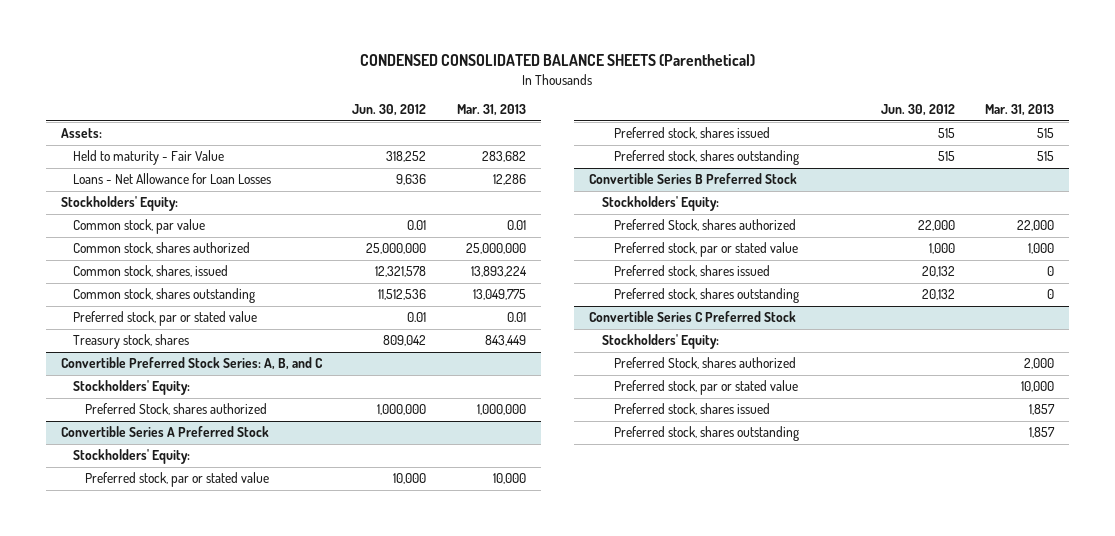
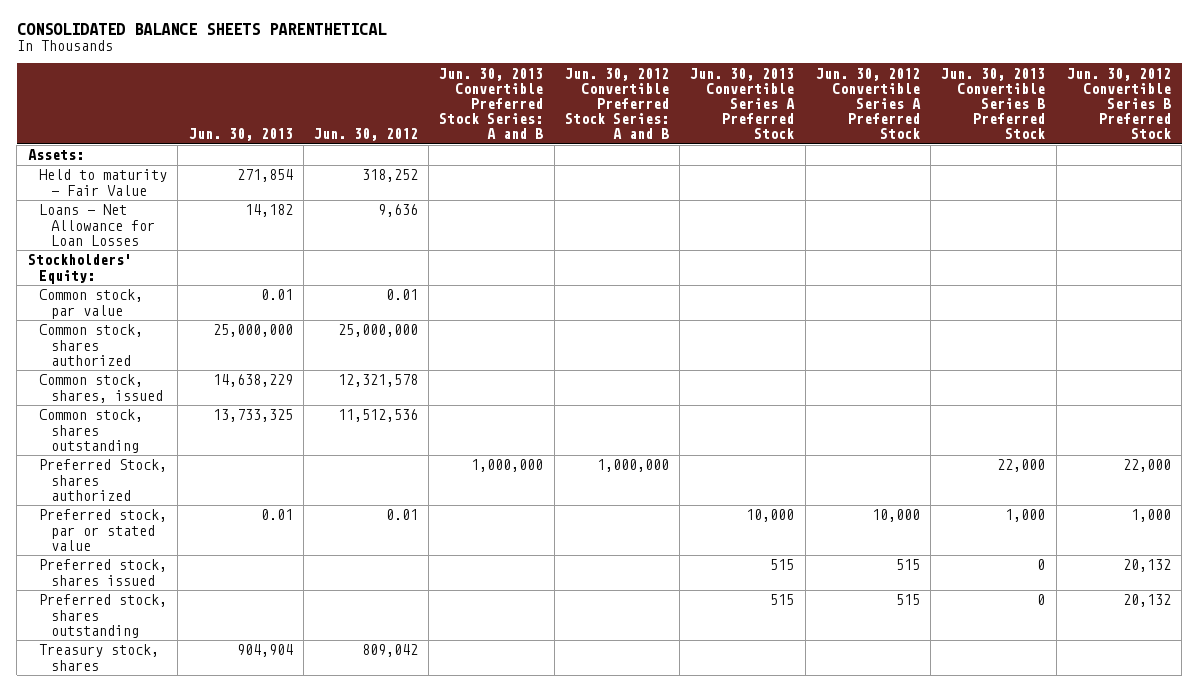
[360,54,756,67] CONDENSED CONSOLIDATED BALANCE SHEETS (Parenthetical) -> [16,23,387,36] CONSOLIDATED BALANCE SHEETS PARENTHETICAL
[456,104,526,117] Mar. 31, 2013 -> none
none -> [188,128,293,142] Jun. 30, 2013
none -> [439,67,544,140] Jun. 30, 2013 Convertible Preferred Stock Series: A and B
none -> [564,67,669,140] Jun. 30, 2012 Convertible Preferred Stock Series: A and B
none -> [690,67,796,140] Jun. 30, 2013 Convertible Series A Preferred Stock
none -> [815,67,921,140] Jun. 30, 2012 Convertible Series A Preferred Stock
none -> [941,67,1046,140] Jun. 30, 2013 Convertible Series B Preferred Stock
none -> [1066,67,1171,140] Jun. 30, 2012 Convertible Series B Preferred Stock
[60,357,323,371] Convertible Preferred Stock Series: A, B, and C -> none
[73,380,191,396] Stockholders' Equity: -> none
[85,403,268,416] Preferred Stock, shares authorized -> none
[60,426,269,438] Convertible Series A Preferred Stock -> none
[73,449,191,465] Stockholders' Equity: -> none
[85,472,270,488] Preferred stock, par or stated value -> none
[613,127,770,140] Preferred stock, shares issued -> none
[613,150,799,166] Preferred stock, shares outstanding -> none
[589,173,798,185] Convertible Series B Preferred Stock -> none
[601,196,719,212] Stockholders' Equity: -> none
[613,219,796,232] Preferred Stock, shares authorized -> none
[613,242,798,258] Preferred stock, par or stated value -> none
[613,265,770,278] Preferred stock, shares issued -> none
[613,288,799,304] Preferred stock, shares outstanding -> none
[589,311,797,323] Convertible Series C Preferred Stock -> none
[601,334,719,350] Stockholders' Equity: -> none
[613,380,798,396] Preferred stock, par or stated value -> none
[73,311,258,327] Preferred stock, par or stated value -> [39,509,168,551] Preferred stock, par or stated value
[73,334,190,350] Treasury stock, shares -> [39,644,160,671] Treasury stock, shares

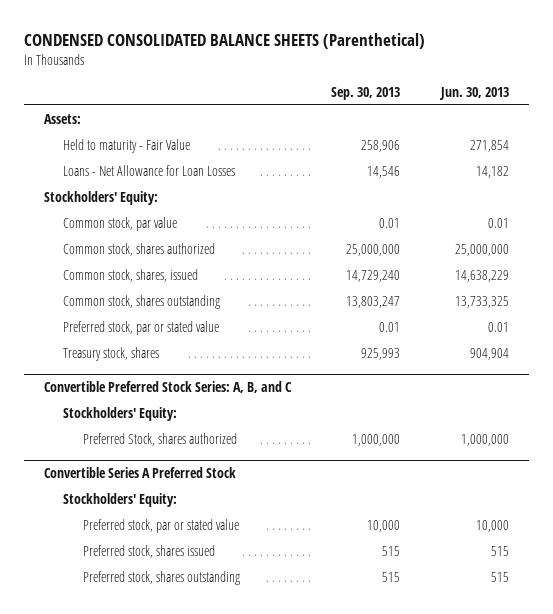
[16,23,387,36] CONSOLIDATED BALANCE SHEETS PARENTHETICAL -> [23,32,425,49] CONDENSED CONSOLIDATED BALANCE SHEETS (Parenthetical)
[314,128,419,142] Jun. 30, 2012 -> none
[439,67,544,140] Jun. 30, 2013 Convertible Preferred Stock Series: A and B -> none
[564,67,669,140] Jun. 30, 2012 Convertible Preferred Stock Series: A and B -> none
[690,67,796,140] Jun. 30, 2013 Convertible Series A Preferred Stock -> none
[815,67,921,140] Jun. 30, 2012 Convertible Series A Preferred Stock -> none
[941,67,1046,140] Jun. 30, 2013 Convertible Series B Preferred Stock -> none
[1066,67,1171,140] Jun. 30, 2012 Convertible Series B Preferred Stock -> none
none -> [331,87,401,101] Sep. 30, 2013
[39,459,168,501] Preferred Stock, shares authorized -> none
[39,559,168,586] Preferred stock, shares issued -> none
[39,594,168,638] Preferred stock, shares outstanding -> none
none -> [43,381,292,394] Convertible Preferred Stock Series: A, B, and C
none -> [63,407,178,422] Stockholders' Equity:
none -> [82,433,237,447] Preferred Stock, shares authorized
none -> [43,467,236,479] Convertible Series A Preferred Stock
none -> [63,493,178,508] Stockholders' Equity:
none -> [82,519,239,534] Preferred stock, par or stated value
none -> [82,545,215,559] Preferred stock, shares issued
none -> [82,571,240,586] Preferred stock, shares outstanding

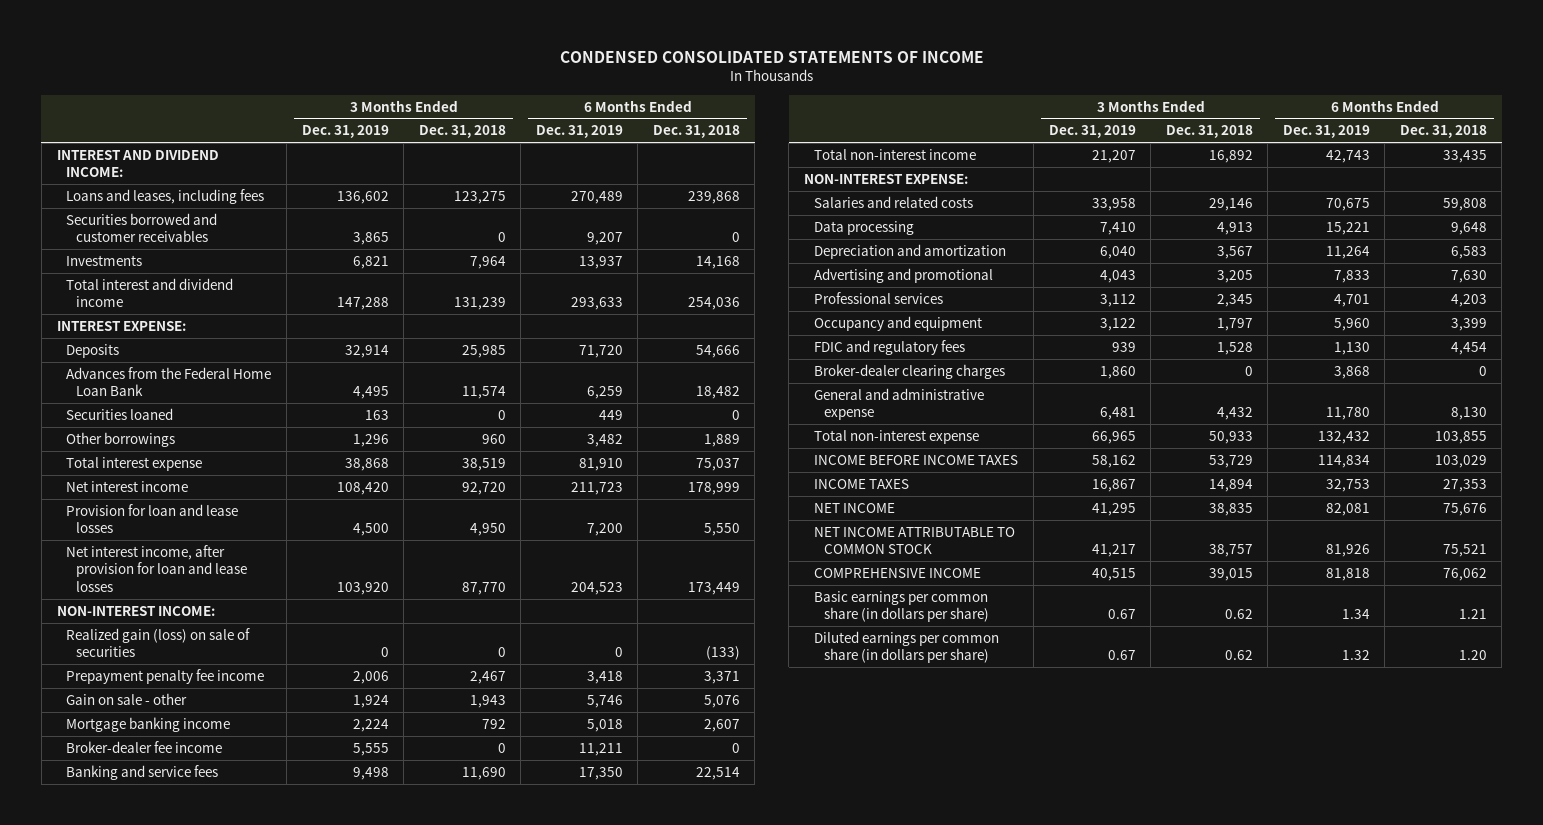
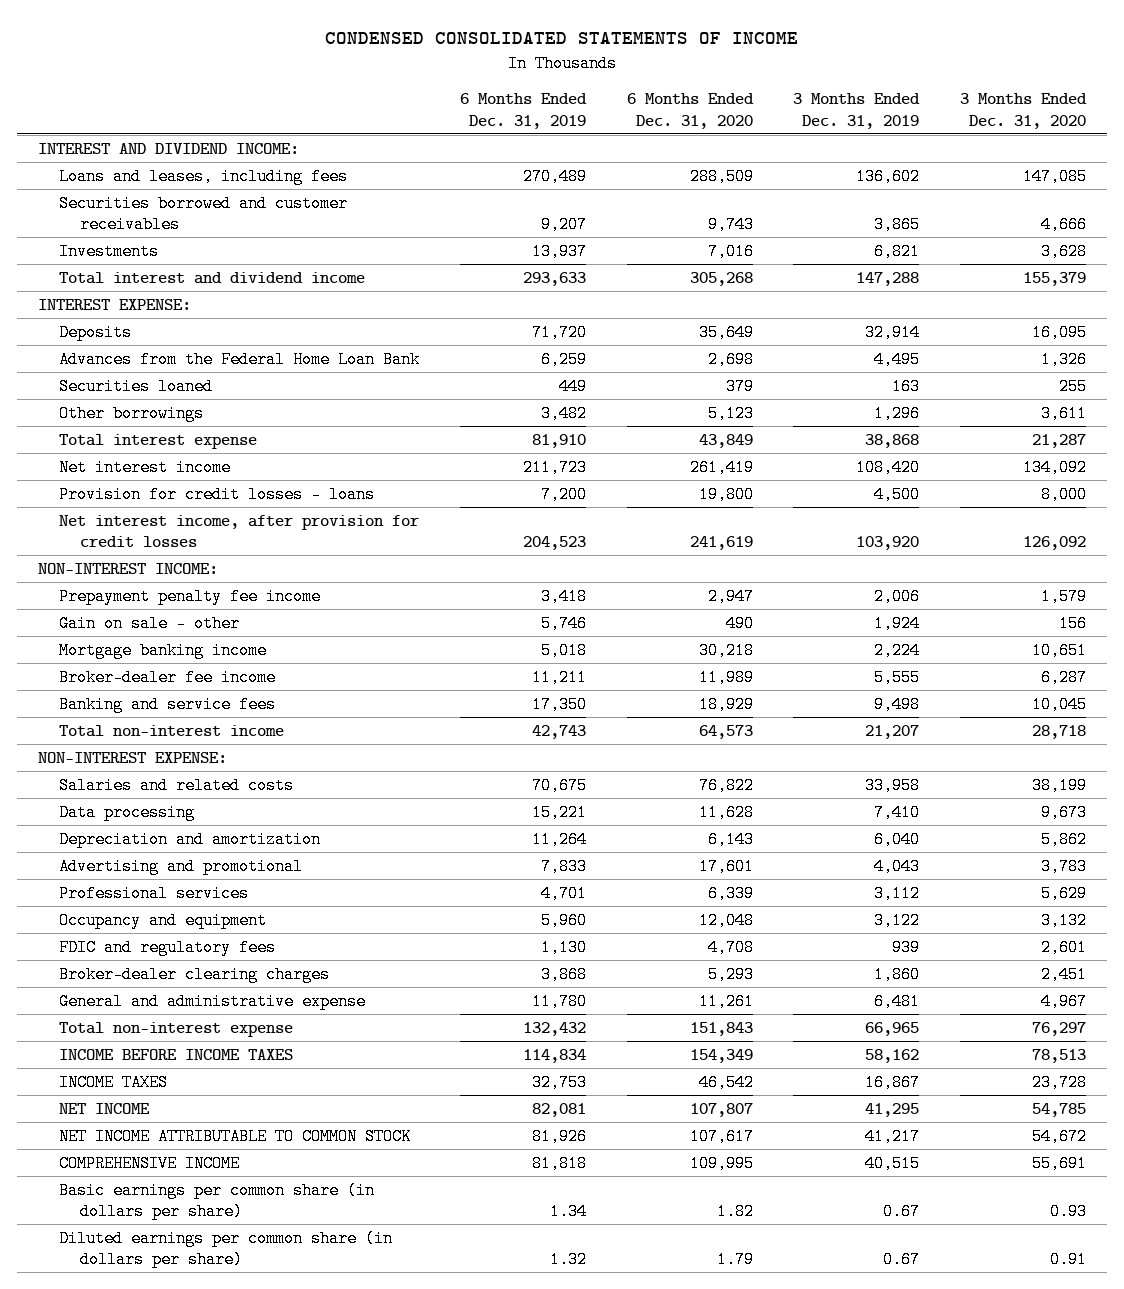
[418,125,506,139] Dec. 31, 2018 -> none
[652,125,740,139] Dec. 31, 2018 -> none
none -> [626,93,754,129] 6 Months Ended Dec. 31, 2020
none -> [960,93,1088,129] 3 Months Ended Dec. 31, 2020
[66,503,239,534] Provision for loan and lease losses -> [58,485,375,503] Provision for credit losses - loans
[66,544,248,592] Net interest income, after provision for loan and lease losses -> [58,514,419,548] Net interest income, after provision for credit losses
[66,627,251,658] Realized gain (loss) on sale of securities -> none

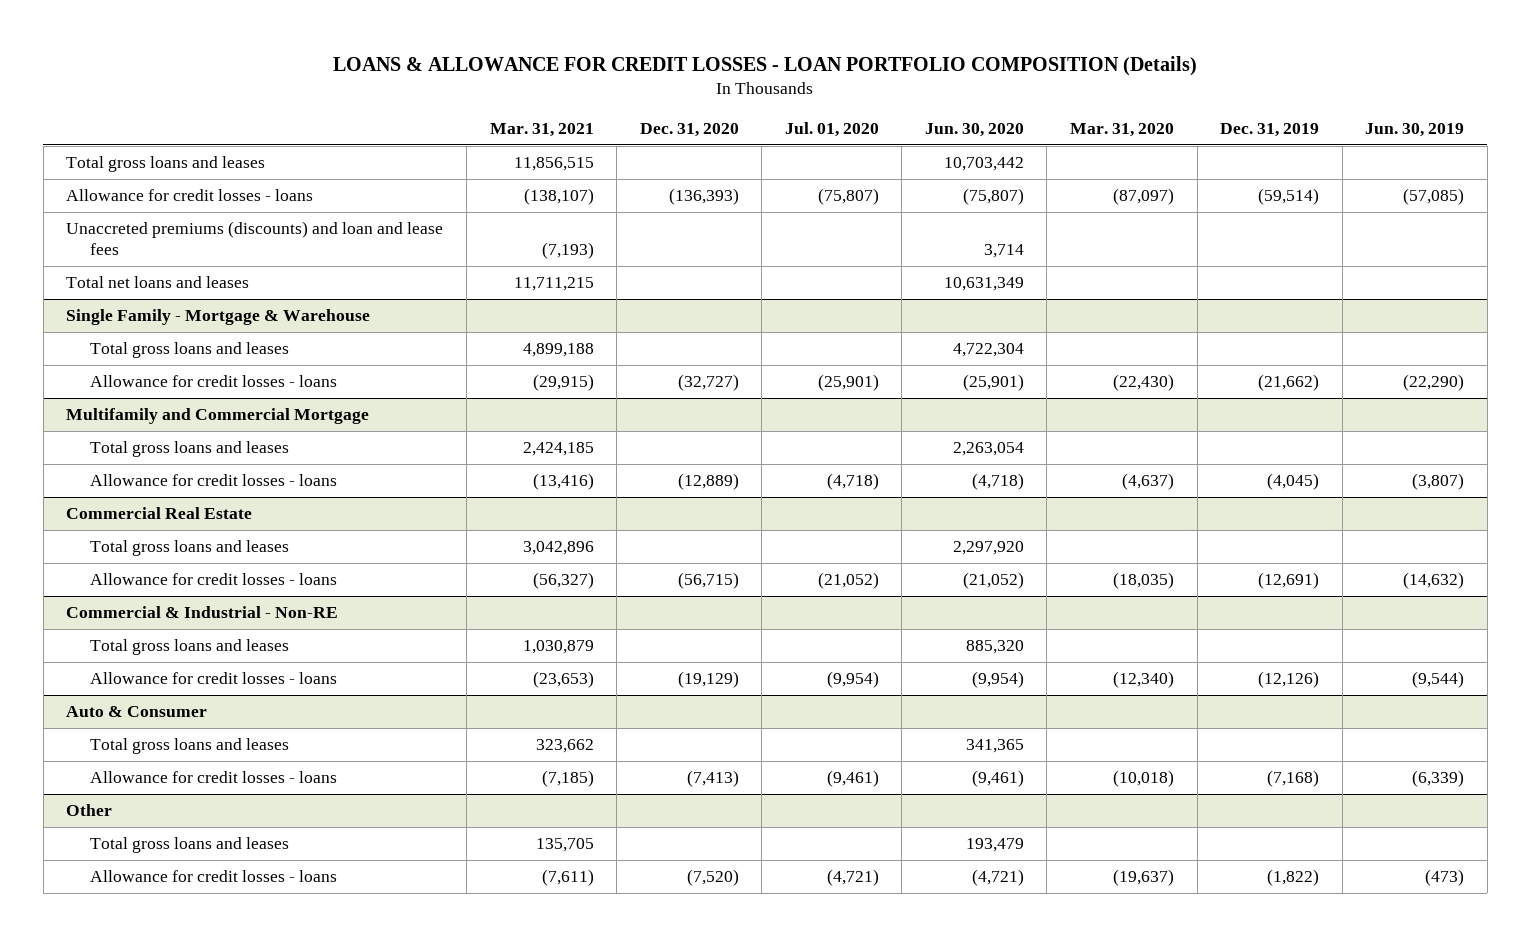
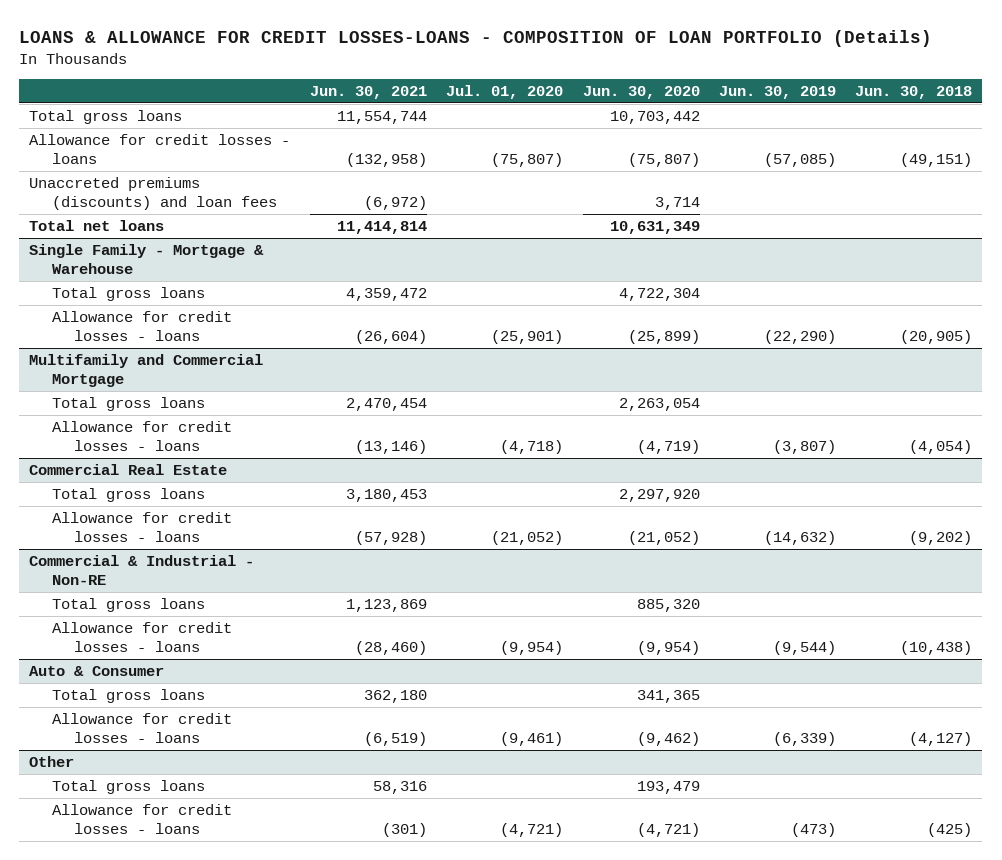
[333,55,1198,76] LOANS & ALLOWANCE FOR CREDIT LOSSES - LOAN PORTFOLIO COMPOSITION (Details) -> [19,30,933,48] LOANS & ALLOWANCE FOR CREDIT LOSSES-LOANS - COMPOSITION OF LOAN PORTFOLIO (Details)
[489,122,594,137] Mar. 31, 2021 -> none
[639,122,739,137] Dec. 31, 2020 -> none
[1070,122,1175,137] Mar. 31, 2020 -> none
[1220,122,1320,137] Dec. 31, 2019 -> none
none -> [309,86,427,100] Jun. 30, 2021
none -> [855,86,973,100] Jun. 30, 2018
[66,156,266,173] Total gross loans and leases -> [29,109,183,124] Total gross loans
[66,221,444,255] Unaccreted premiums (discounts) and loan and lease fees -> [29,176,277,211] Unaccreted premiums (discounts) and loan fees
[66,276,250,289] Total net loans and leases -> [29,219,165,231] Total net loans
[90,342,290,359] Total gross loans and leases -> [51,286,205,301] Total gross loans
[962,374,1024,392] (25,901) -> [627,330,700,345] (25,899)
[90,441,290,458] Total gross loans and leases -> [51,396,205,411] Total gross loans
[971,473,1024,491] (4,718) -> [636,440,700,455] (4,719)
[90,540,290,557] Total gross loans and leases -> [51,487,205,502] Total gross loans
[90,639,290,656] Total gross loans and leases -> [51,597,205,612] Total gross loans
[90,738,290,755] Total gross loans and leases -> [51,688,205,703] Total gross loans
[971,770,1024,788] (9,461) -> [636,732,700,747] (9,462)
[90,837,290,854] Total gross loans and leases -> [51,779,205,794] Total gross loans

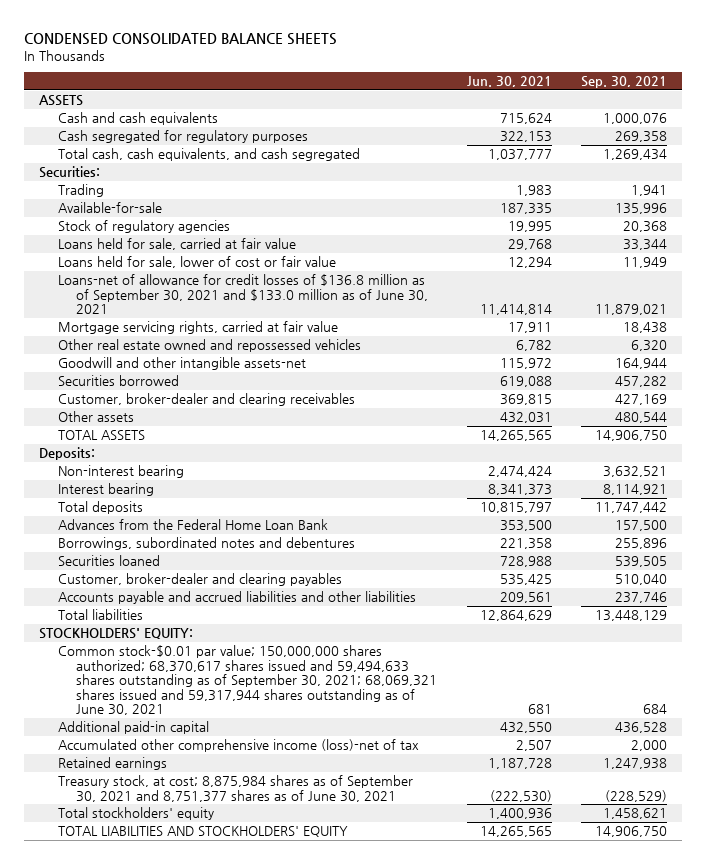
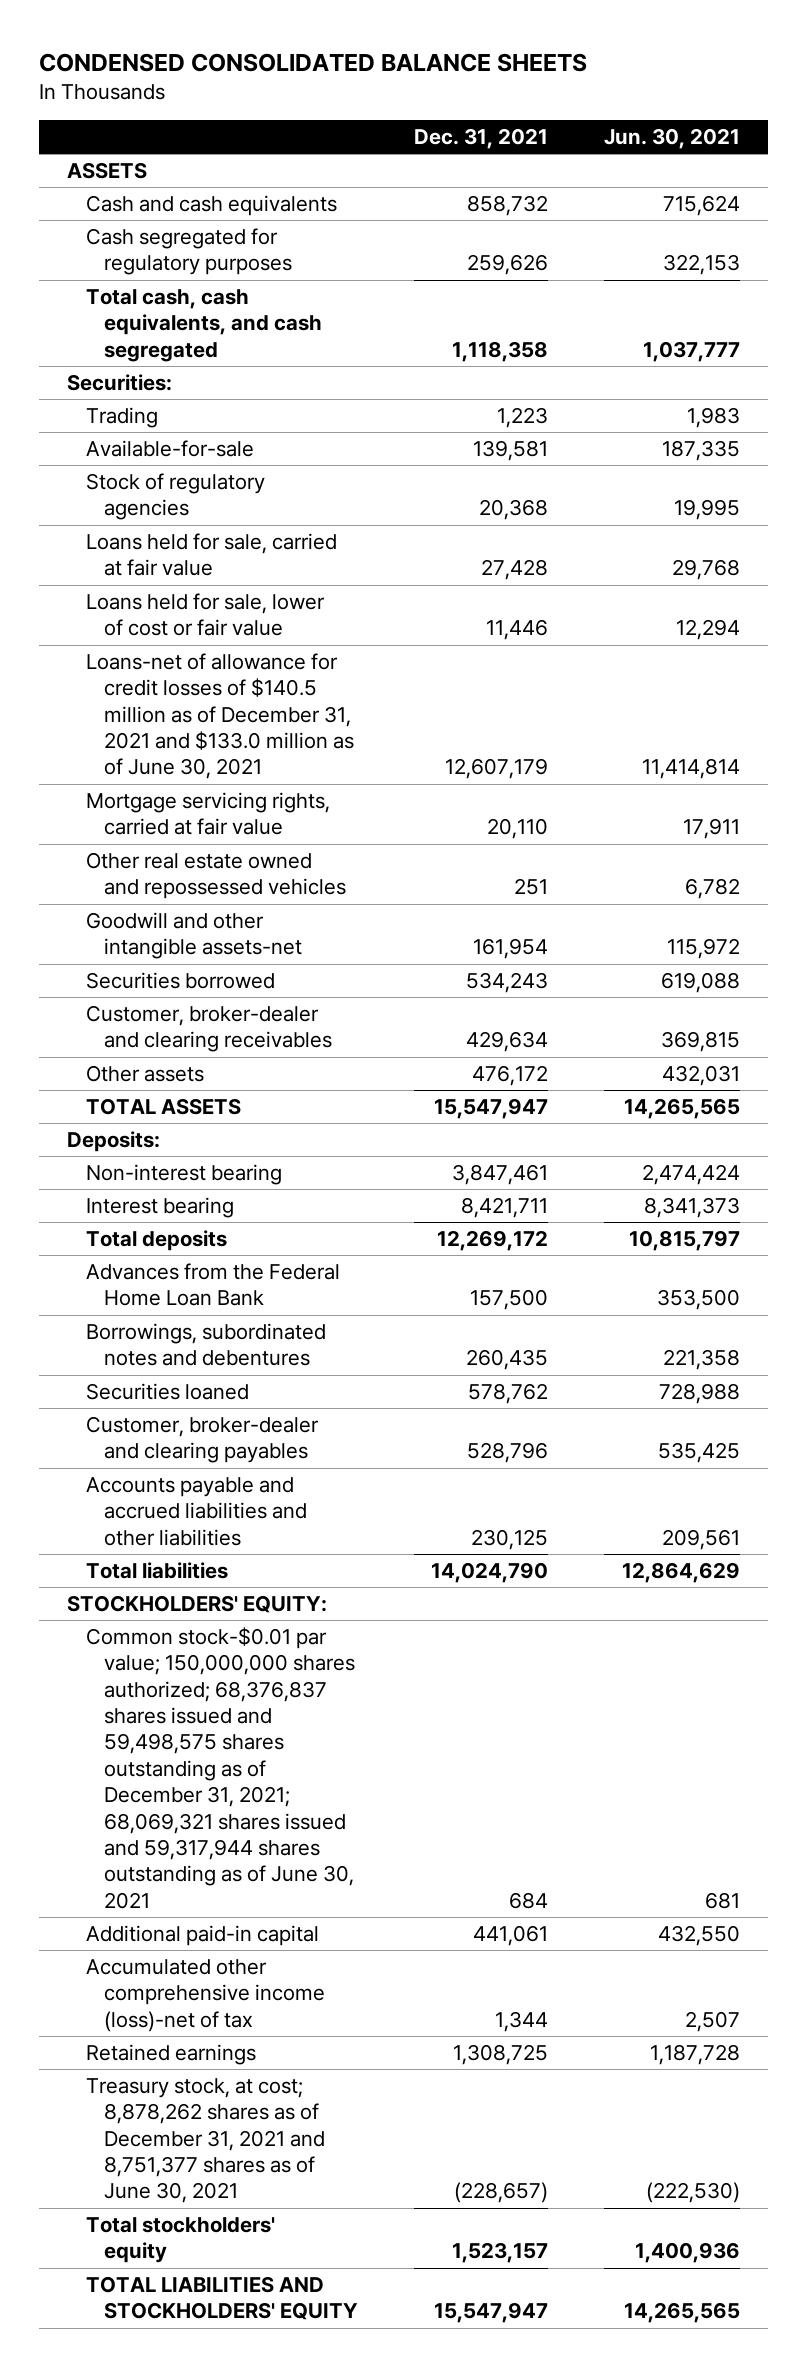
[581,76,668,89] Sep. 30, 2021 -> none
none -> [414,128,549,150] Dec. 31, 2021
[57,274,429,315] Loans-net of allowance for credit losses of $136.8 million as of September 30, 2021 and $133.0 million as of June 30, 2021 -> [85,653,355,780] Loans-net of allowance for credit losses of $140.5 million as of December 31, 2021 and $133.0 million as of June 30, 2021
[57,645,438,715] Common stock-$0.01 par value; 150,000,000 shares authorized; 68,370,617 shares issued and 59,494,633 shares outstanding as of September 30, 2021; 68,069,321 shares issued and 59,317,944 shares outstanding as of June 30, 2021 -> [85,1627,356,1909] Common stock-$0.01 par value; 150,000,000 shares authorized; 68,376,837 shares issued and 59,498,575 shares outstanding as of December 31, 2021; 68,069,321 shares issued and 59,317,944 shares outstanding as of June 30, 2021
[57,775,413,802] Treasury stock, at cost; 8,875,984 shares as of September 30, 2021 and 8,751,377 shares as of June 30, 2021 -> [85,2078,326,2204] Treasury stock, at cost; 8,878,262 shares as of December 31, 2021 and 8,751,377 shares as of June 30, 2021

